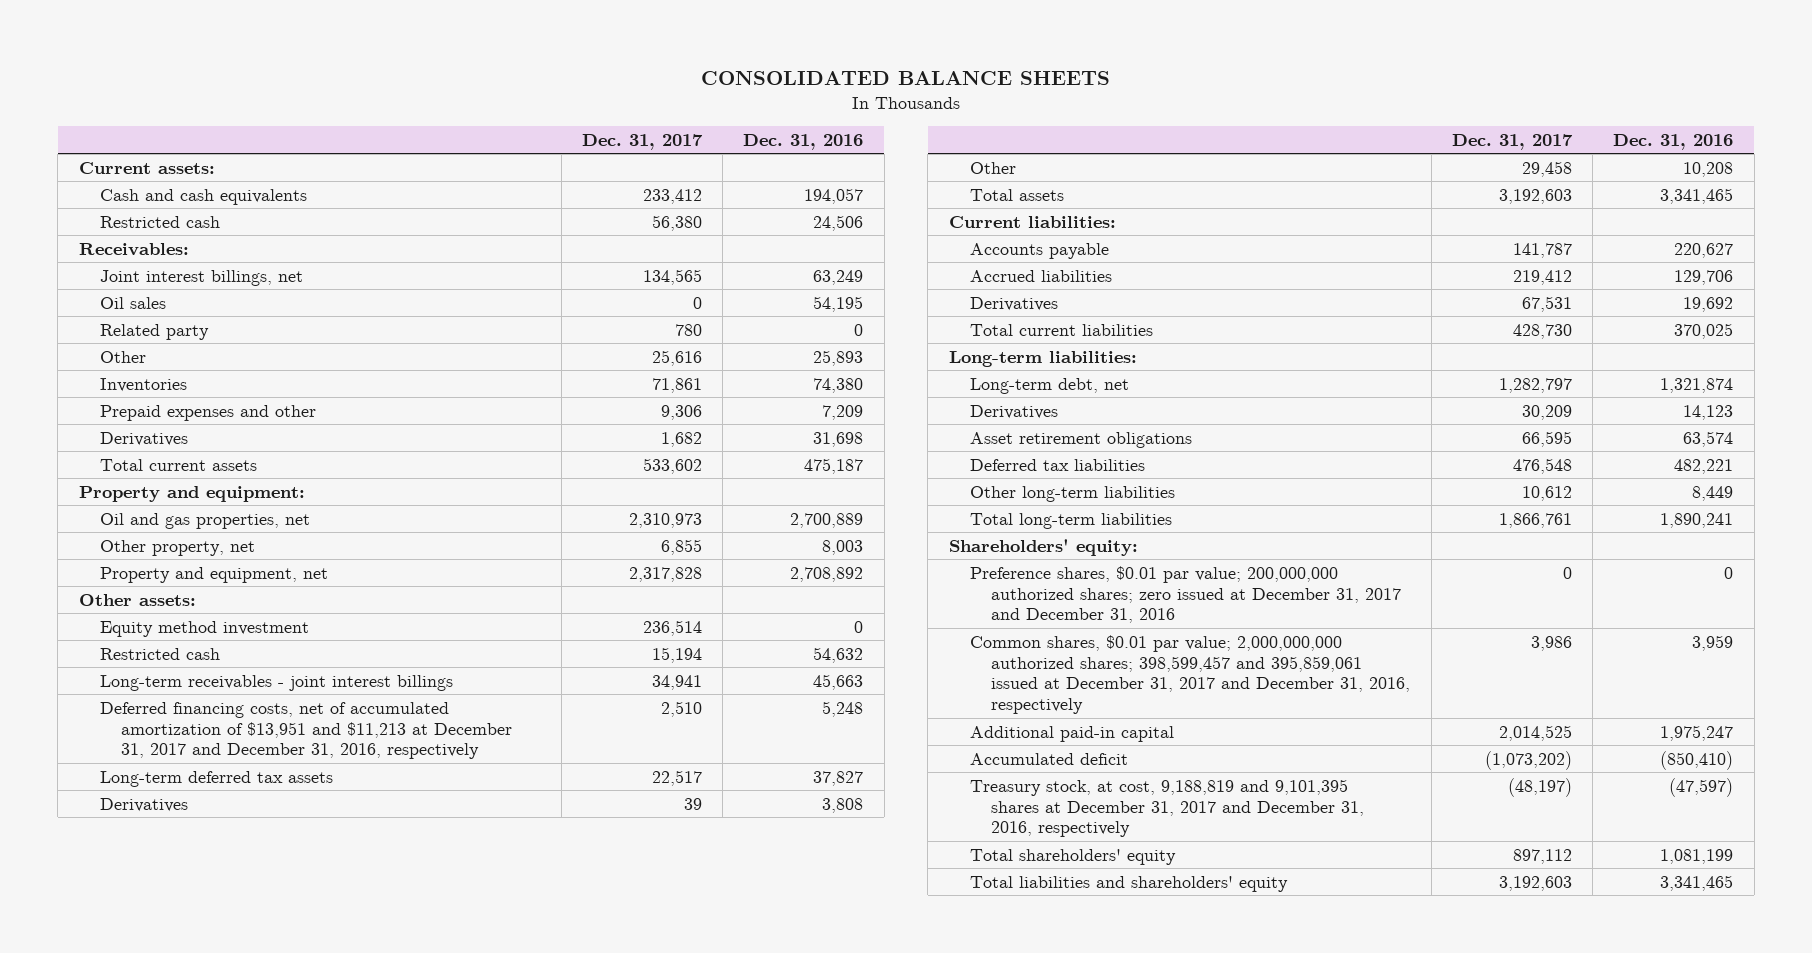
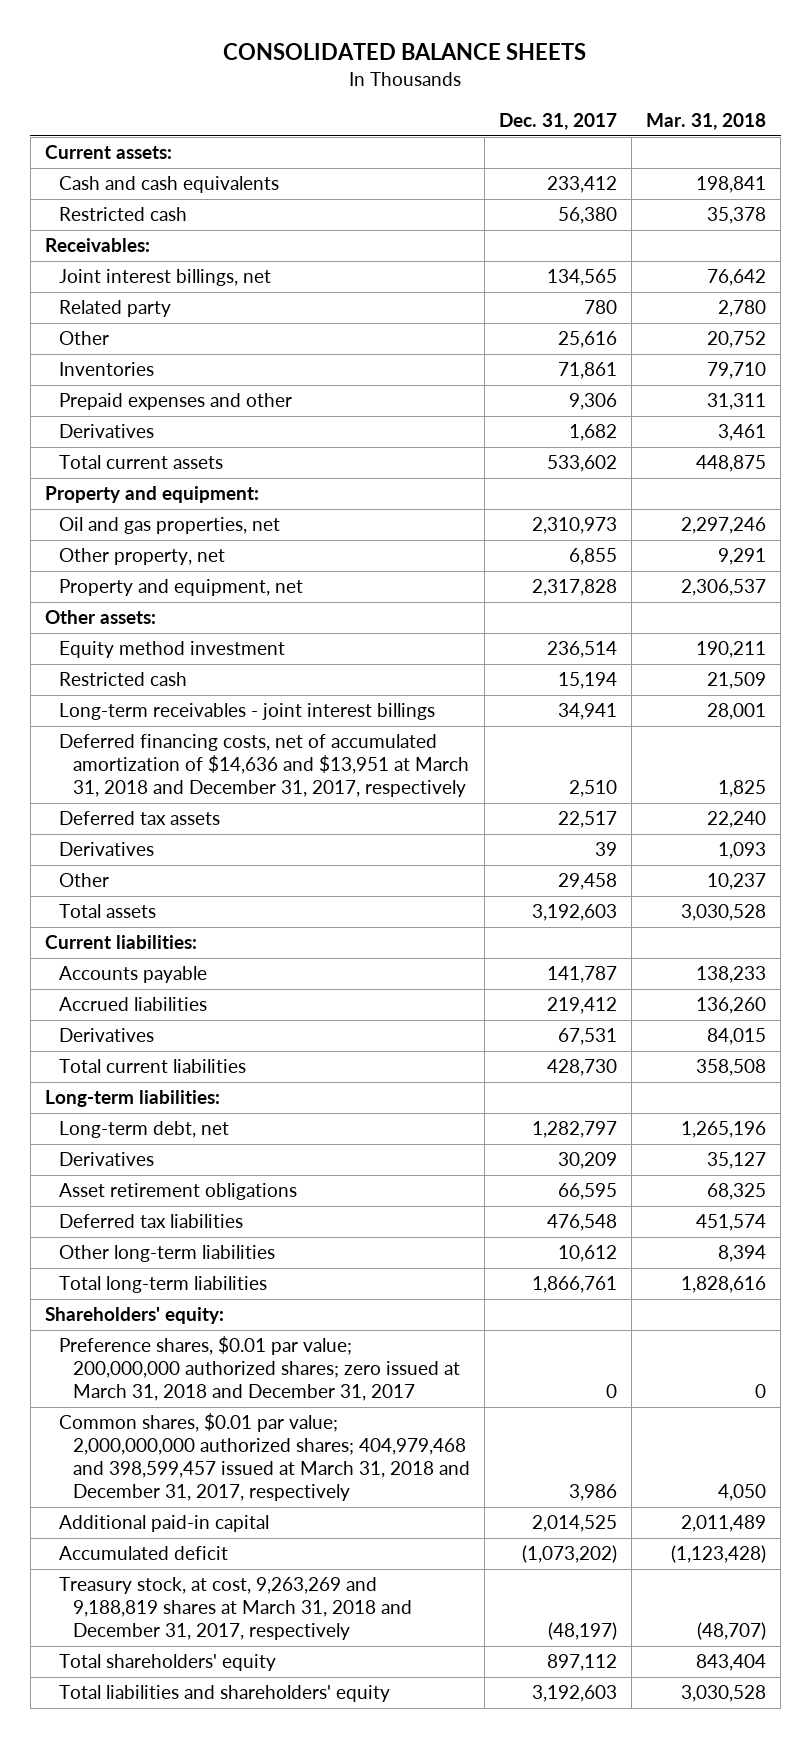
[743,133,864,150] Dec. 31, 2016 -> none
none -> [646,113,767,131] Mar. 31, 2018
[99,296,166,309] Oil sales -> none
[99,701,513,760] Deferred financing costs, net of accumulated amortization of $13,951 and $11,213 at December 31, 2017 and December 31, 2016, respectively -> [58,734,469,798] Deferred financing costs, net of accumulated amortization of $14,636 and $13,951 at March 31, 2018 and December 31, 2017, respectively
[99,770,333,787] Long-term deferred tax assets -> [58,811,220,826] Deferred tax assets
[969,565,1402,624] Preference shares, $0.01 par value; 200,000,000 authorized shares; zero issued at December 31, 2017 and December 31, 2016 -> [58,1336,460,1402] Preference shares, $0.01 par value; 200,000,000 authorized shares; zero issued at March 31, 2018 and December 31, 2017
[969,634,1411,715] Common shares, $0.01 par value; 2,000,000,000 authorized shares; 398,599,457 and 395,859,061 issued at December 31, 2017 and December 31, 2016, respectively -> [58,1413,470,1502] Common shares, $0.01 par value; 2,000,000,000 authorized shares; 404,979,468 and 398,599,457 issued at March 31, 2018 and December 31, 2017, respectively
[969,778,1365,838] Treasury stock, at cost, 9,188,819 and 9,101,395 shares at December 31, 2017 and December 31, 2016, respectively -> [58,1577,412,1641] Treasury stock, at cost, 9,263,269 and 9,188,819 shares at March 31, 2018 and December 31, 2017, respectively

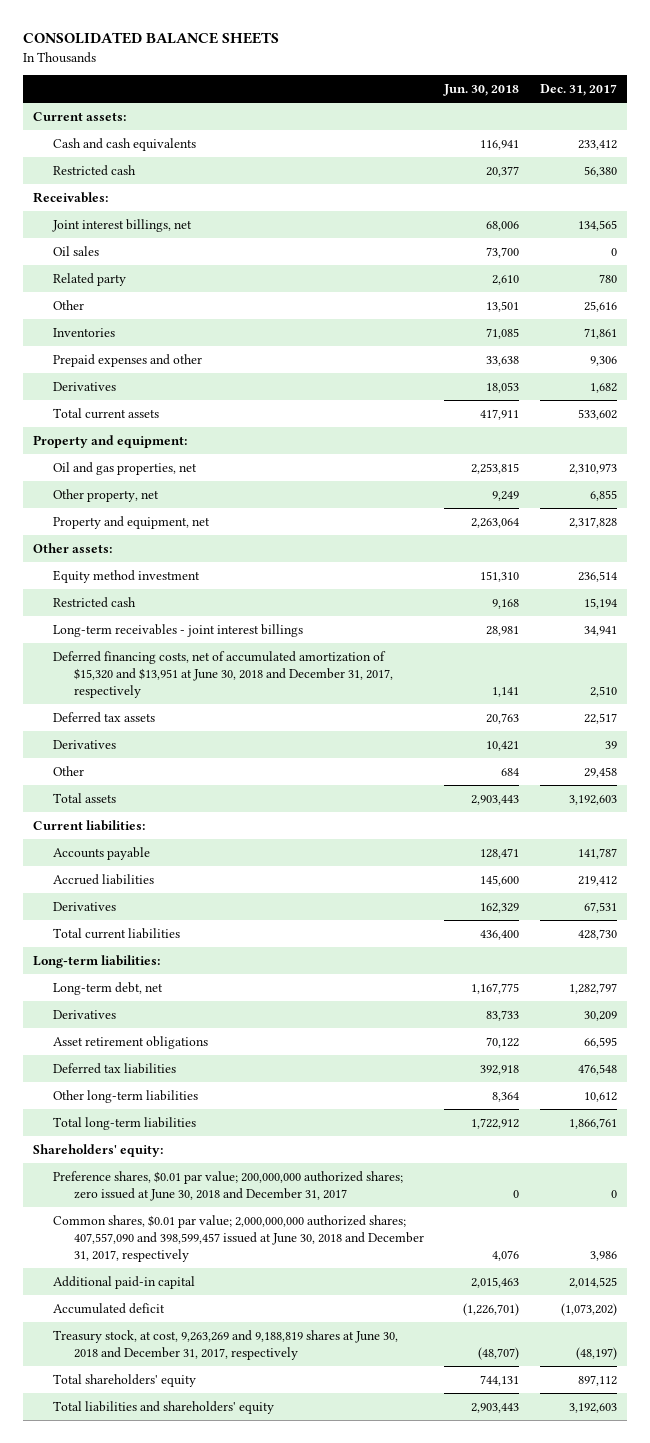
[646,113,767,131] Mar. 31, 2018 -> none
none -> [443,83,520,96] Jun. 30, 2018
none -> [53,246,100,257] Oil sales
[58,734,469,798] Deferred financing costs, net of accumulated amortization of $14,636 and $13,951 at March 31, 2018 and December 31, 2017, respectively -> [53,651,393,698] Deferred financing costs, net of accumulated amortization of $15,320 and $13,951 at June 30, 2018 and December 31, 2017, respectively
[58,1336,460,1402] Preference shares, $0.01 par value; 200,000,000 authorized shares; zero issued at March 31, 2018 and December 31, 2017 -> [53,1171,404,1201] Preference shares, $0.01 par value; 200,000,000 authorized shares; zero issued at June 30, 2018 and December 31, 2017
[58,1413,470,1502] Common shares, $0.01 par value; 2,000,000,000 authorized shares; 404,979,468 and 398,599,457 issued at March 31, 2018 and December 31, 2017, respectively -> [53,1215,424,1262] Common shares, $0.01 par value; 2,000,000,000 authorized shares; 407,557,090 and 398,599,457 issued at June 30, 2018 and December 31, 2017, respectively
[58,1577,412,1641] Treasury stock, at cost, 9,263,269 and 9,188,819 shares at March 31, 2018 and December 31, 2017, respectively -> [53,1330,399,1360] Treasury stock, at cost, 9,263,269 and 9,188,819 shares at June 30, 2018 and December 31, 2017, respectively

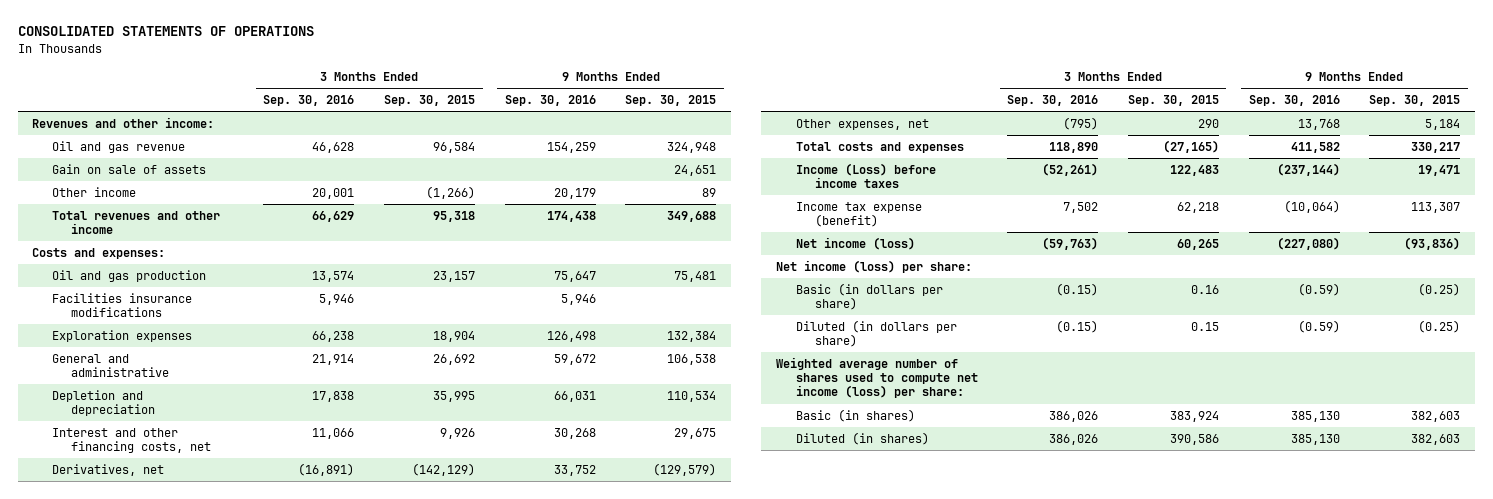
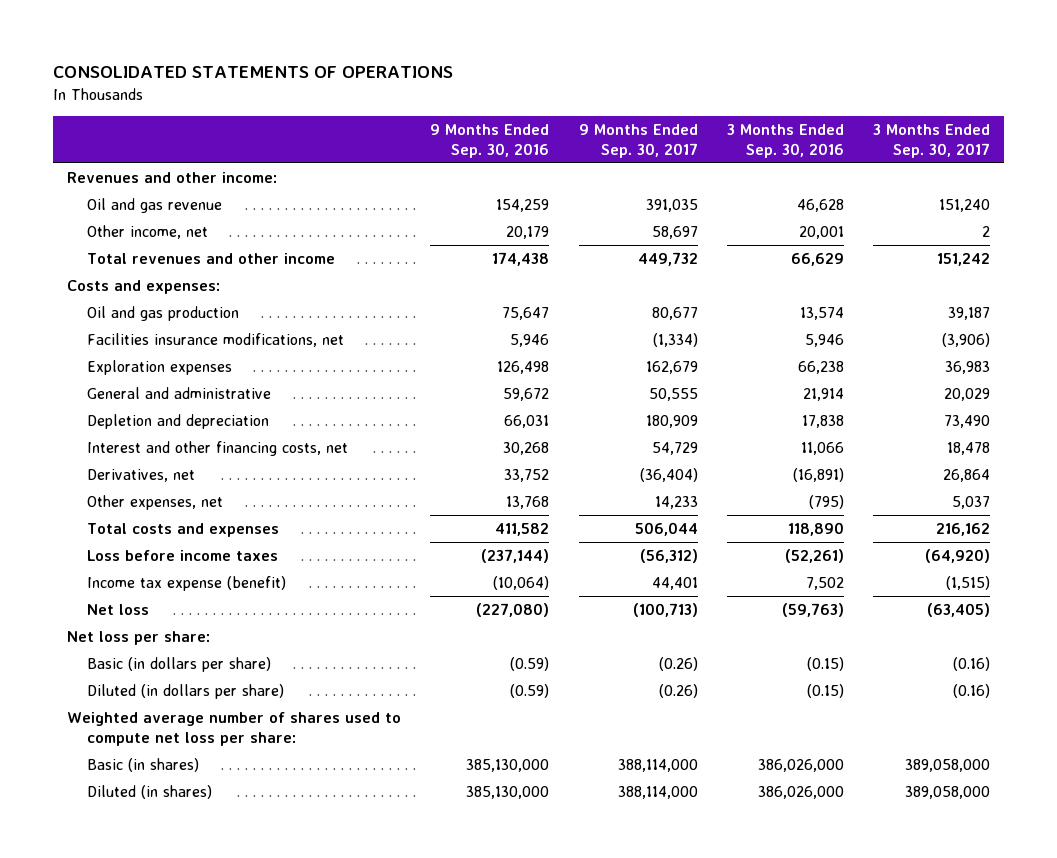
[384,95,476,107] Sep. 30, 2015 -> none
[625,95,717,107] Sep. 30, 2015 -> none
none -> [578,123,698,158] 9 Months Ended Sep. 30, 2017
none -> [872,123,990,158] 3 Months Ended Sep. 30, 2017
[51,164,206,175] Gain on sale of assets -> none
[51,187,136,198] Other income -> [86,224,208,239] Other income, net
[51,293,192,318] Facilities insurance modifications -> [86,332,344,347] Facilities insurance modifications, net
[795,163,936,189] Income (Loss) before income taxes -> [86,549,278,561] Loss before income taxes
[795,237,915,251] Net income (loss) -> [86,603,149,615] Net loss
[776,260,973,274] Net income (loss) per share: -> [67,630,211,645] Net loss per share:
[776,357,978,399] Weighted average number of shares used to compute net income (loss) per share: -> [67,711,402,746] Weighted average number of shares used to compute net loss per share:
[1049,411,1099,423] 386,026 -> [757,758,844,772] 386,026,000
[1290,411,1340,423] 385,130 -> [466,758,550,772] 385,130,000
[1049,434,1099,446] 386,026 -> [757,785,844,799] 386,026,000
[1290,434,1340,446] 385,130 -> [466,785,550,799] 385,130,000

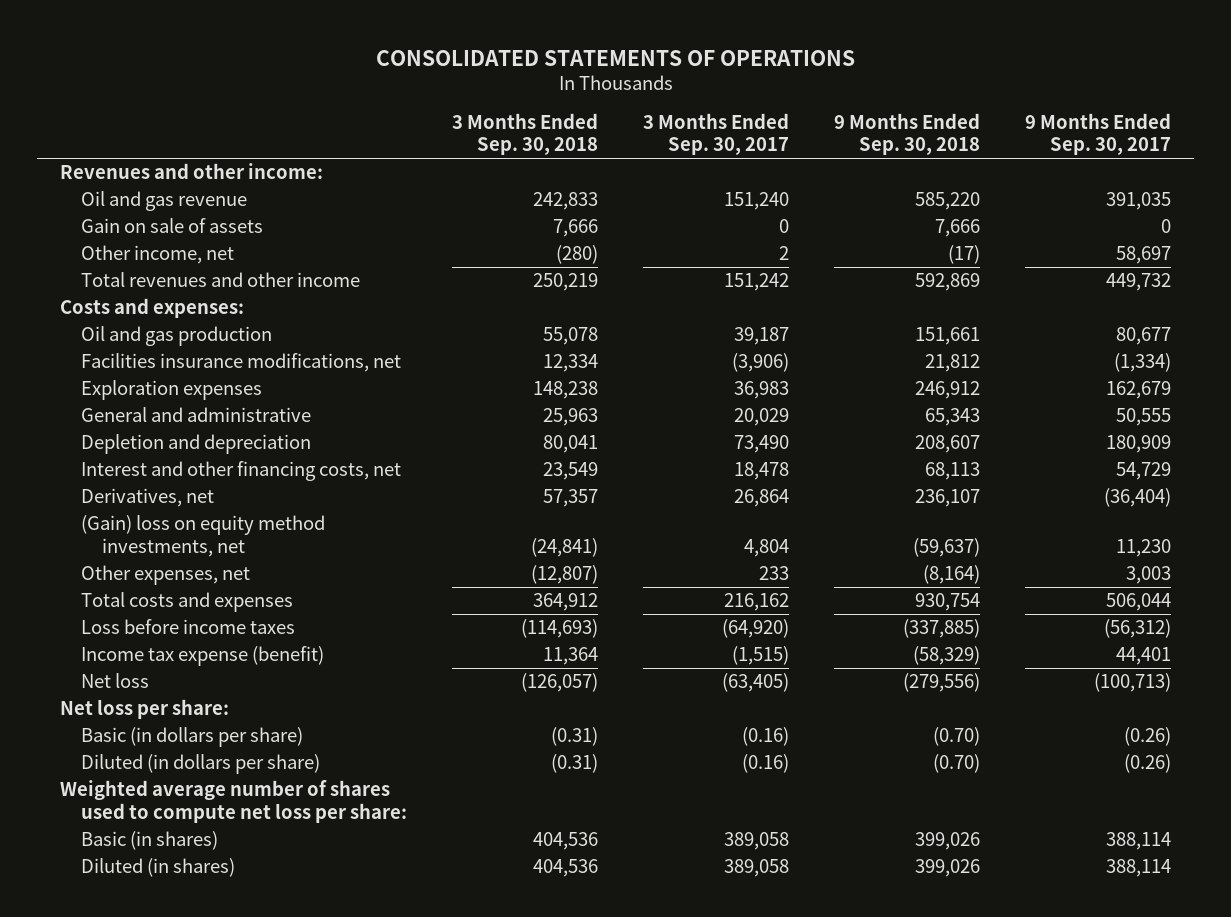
[430,123,550,158] 9 Months Ended Sep. 30, 2016 -> none
[726,123,844,158] 3 Months Ended Sep. 30, 2016 -> none
none -> [451,113,598,156] 3 Months Ended Sep. 30, 2018
none -> [834,113,981,156] 9 Months Ended Sep. 30, 2018
none -> [80,218,263,234] Gain on sale of assets
none -> [80,515,325,557] (Gain) loss on equity method investments, net
[654,495,698,509] 14,233 -> [1126,566,1172,585] 3,003
[951,495,990,509] 5,037 -> [759,566,790,581] 233
[617,758,698,772] 388,114,000 -> [1106,832,1172,851] 388,114
[904,758,990,772] 389,058,000 -> [724,832,790,851] 389,058
[617,785,698,799] 388,114,000 -> [1106,859,1172,878] 388,114
[904,785,990,799] 389,058,000 -> [724,859,790,878] 389,058

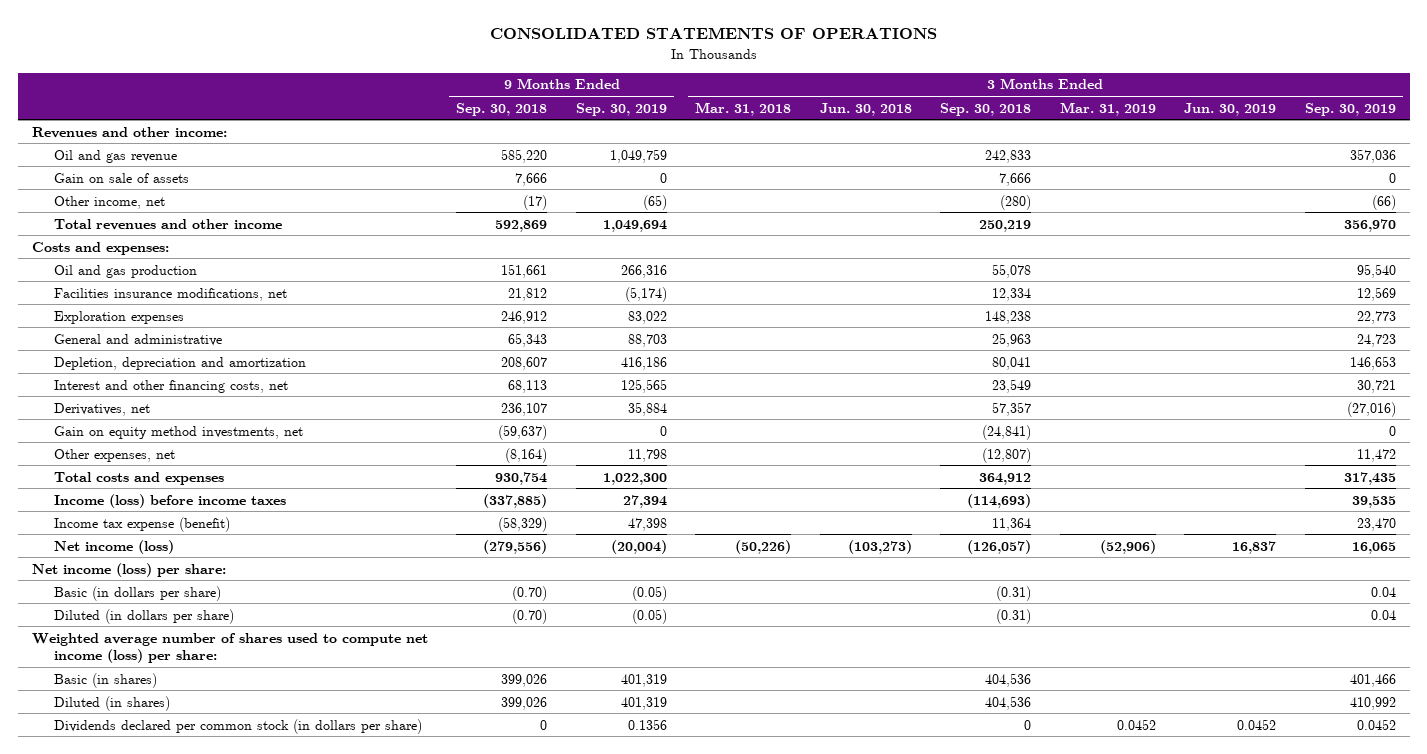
[643,113,790,156] 3 Months Ended Sep. 30, 2017 -> none
[1025,113,1172,156] 9 Months Ended Sep. 30, 2017 -> none
none -> [575,102,667,116] Sep. 30, 2019
none -> [695,101,792,116] Mar. 31, 2018
none -> [819,102,912,116] Jun. 30, 2018
none -> [1059,101,1156,116] Mar. 31, 2019
none -> [1184,102,1277,116] Jun. 30, 2019
none -> [1304,102,1396,116] Sep. 30, 2019
[80,434,311,455] Depletion and depreciation -> [54,356,307,370] Depletion, depreciation and amortization
[80,515,325,557] (Gain) loss on equity method investments, net -> [54,425,304,439] Gain on equity method investments, net
[80,619,295,635] Loss before income taxes -> [54,493,287,508] Income (loss) before income taxes
[80,673,149,689] Net loss -> [54,539,175,554] Net income (loss)
[59,699,229,720] Net loss per share: -> [31,562,226,577] Net income (loss) per share:
[59,780,407,823] Weighted average number of shares used to compute net loss per share: -> [31,632,428,664] Weighted average number of shares used to compute net income (loss) per share:
none -> [54,718,423,734] Dividends declared per common stock (in dollars per share)

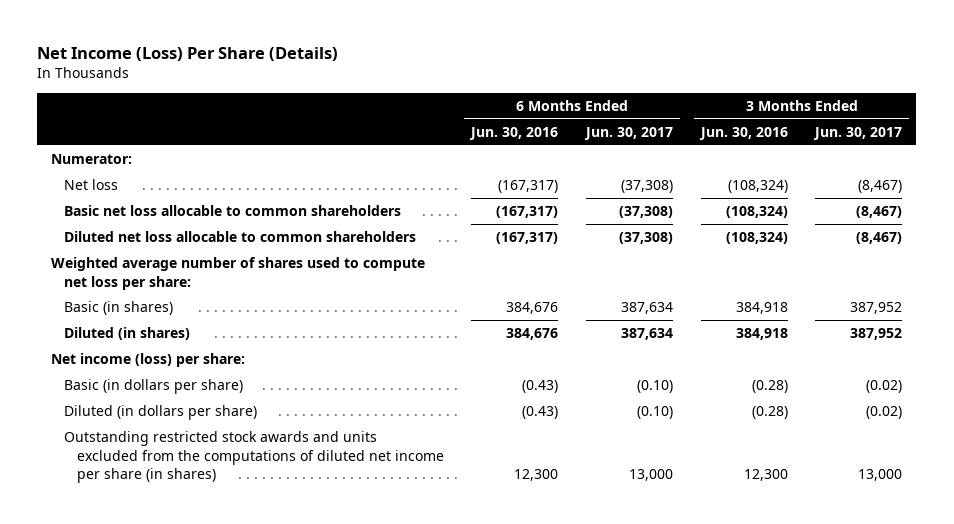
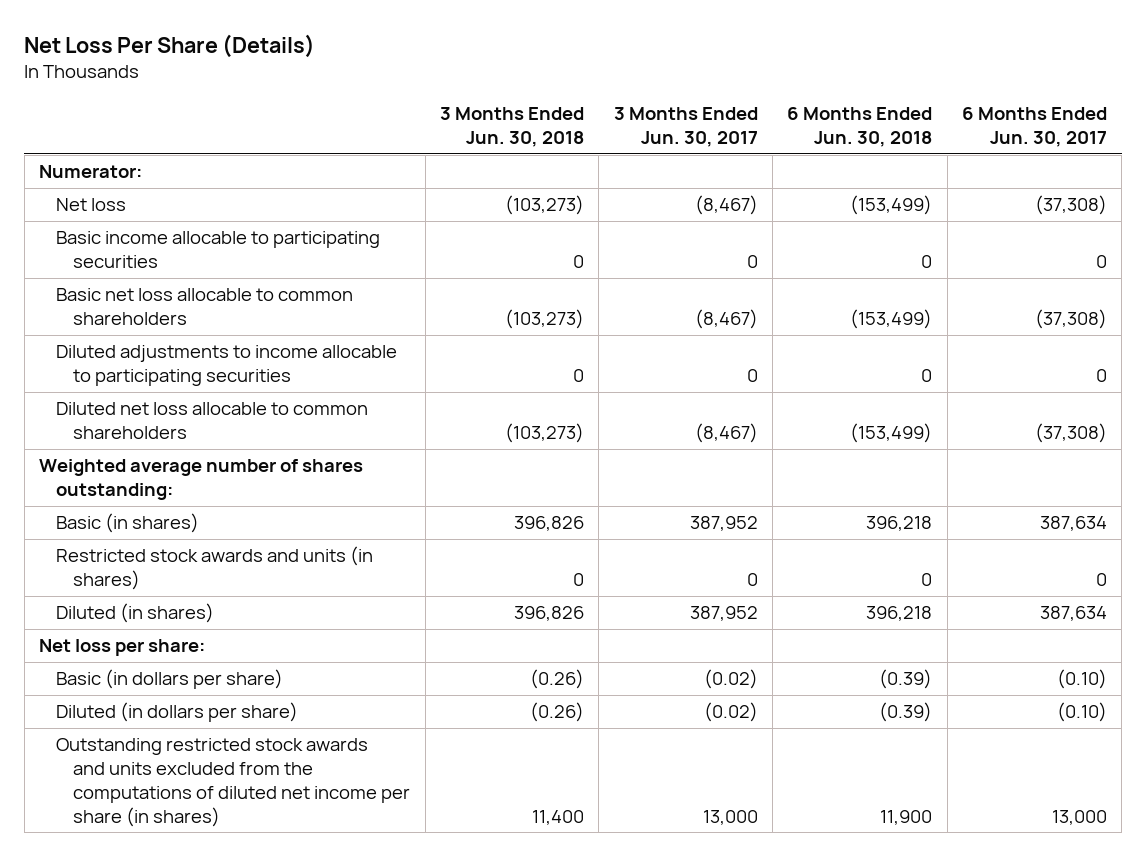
[37,47,339,62] Net Income (Loss) Per Share (Details) -> [24,34,316,59] Net Loss Per Share (Details)
[469,126,559,140] Jun. 30, 2016 -> none
[698,126,788,140] Jun. 30, 2016 -> none
none -> [439,107,584,147] 3 Months Ended Jun. 30, 2018
none -> [787,107,933,147] 6 Months Ended Jun. 30, 2018
none -> [56,231,381,269] Basic income allocable to participating securities
none -> [56,345,398,387] Diluted adjustments to income allocable to participating securities
[51,257,426,290] Weighted average number of shares used to compute net loss per share: -> [38,459,363,501] Weighted average number of shares outstanding:
none -> [56,546,374,591] Restricted stock awards and units (in shares)
[51,353,246,368] Net income (loss) per share: -> [38,639,205,657] Net loss per share:

